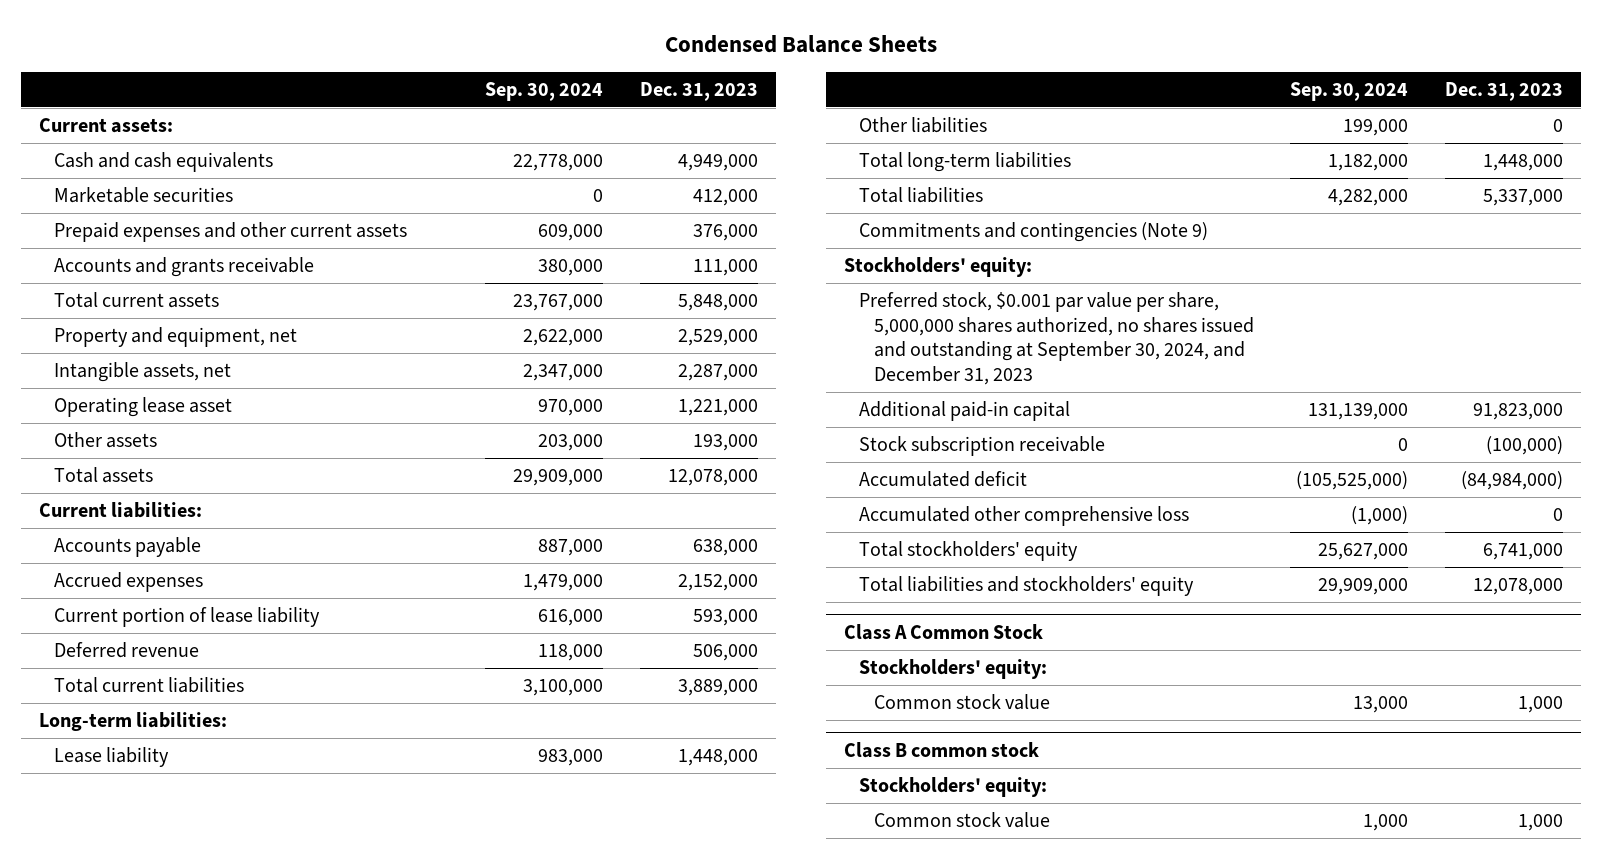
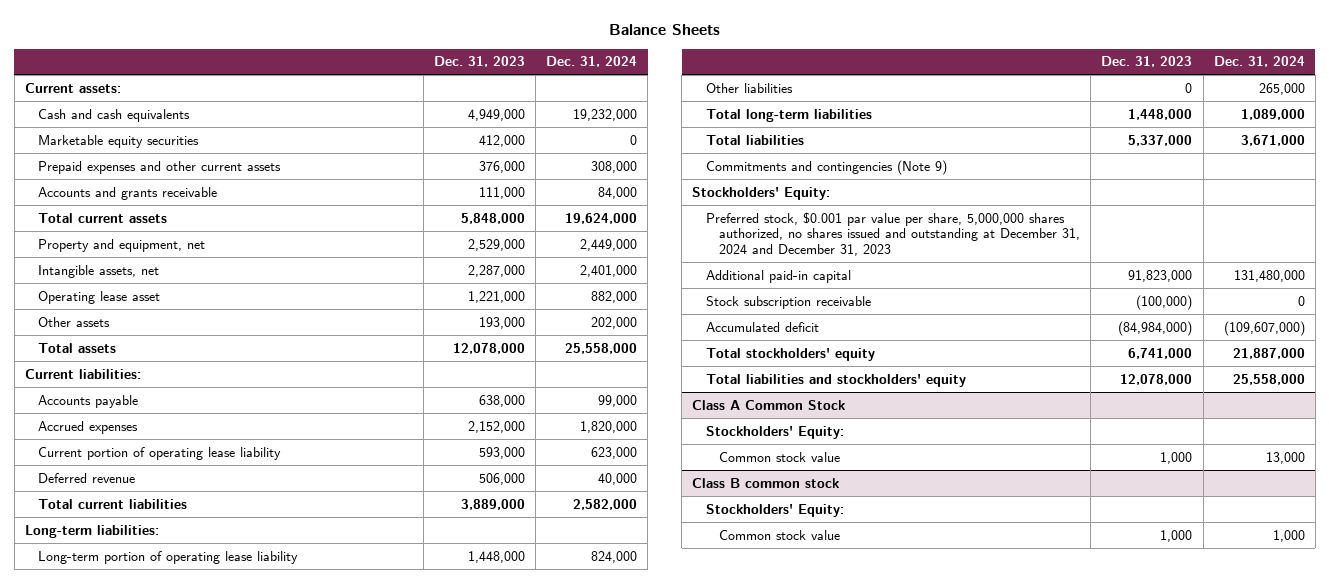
[664,34,937,53] Condensed Balance Sheets -> [608,24,720,36] Balance Sheets
[485,81,604,101] Sep. 30, 2024 -> none
none -> [546,56,638,68] Dec. 31, 2024
[53,187,233,204] Marketable securities -> [38,134,200,148] Marketable equity securities
[53,607,320,628] Current portion of lease liability -> [38,446,282,460] Current portion of operating lease liability
[53,747,169,768] Lease liability -> [38,550,299,564] Long-term portion of operating lease liability
[844,257,1033,278] Stockholders' equity: -> [692,186,831,200] Stockholders' Equity:
[859,292,1254,385] Preferred stock, $0.001 par value per share, 5,000,000 shares authorized, no shares issued and outstanding at September 30, 2024, and December 31, 2023 -> [705,211,1081,257] Preferred stock, $0.001 par value per share, 5,000,000 shares authorized, no shares issued and outstanding at December 31, 2024 and December 31, 2023
[859,506,1190,527] Accumulated other comprehensive loss -> none
[859,659,1048,680] Stockholders' equity: -> [705,425,844,439] Stockholders' Equity:
[859,777,1048,798] Stockholders' equity: -> [705,503,844,517] Stockholders' Equity:

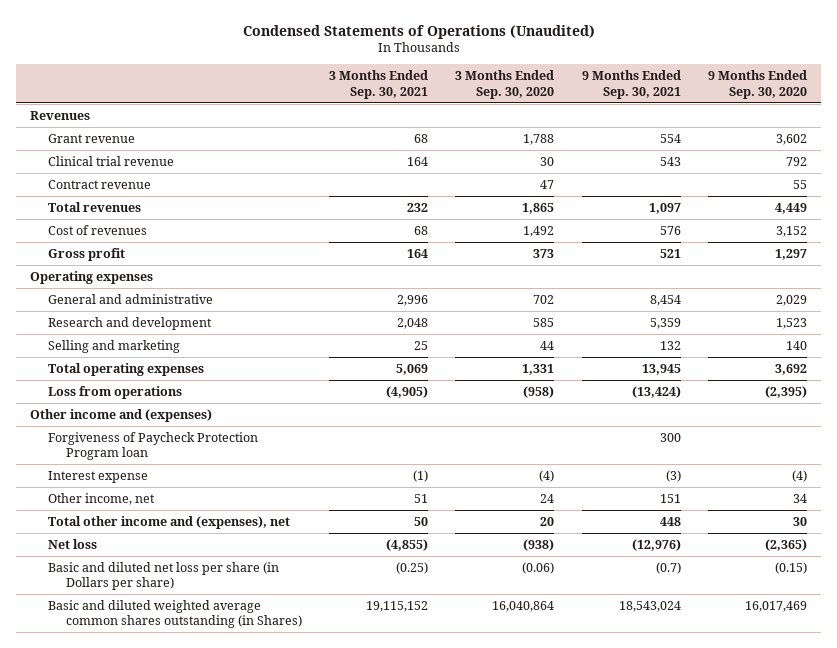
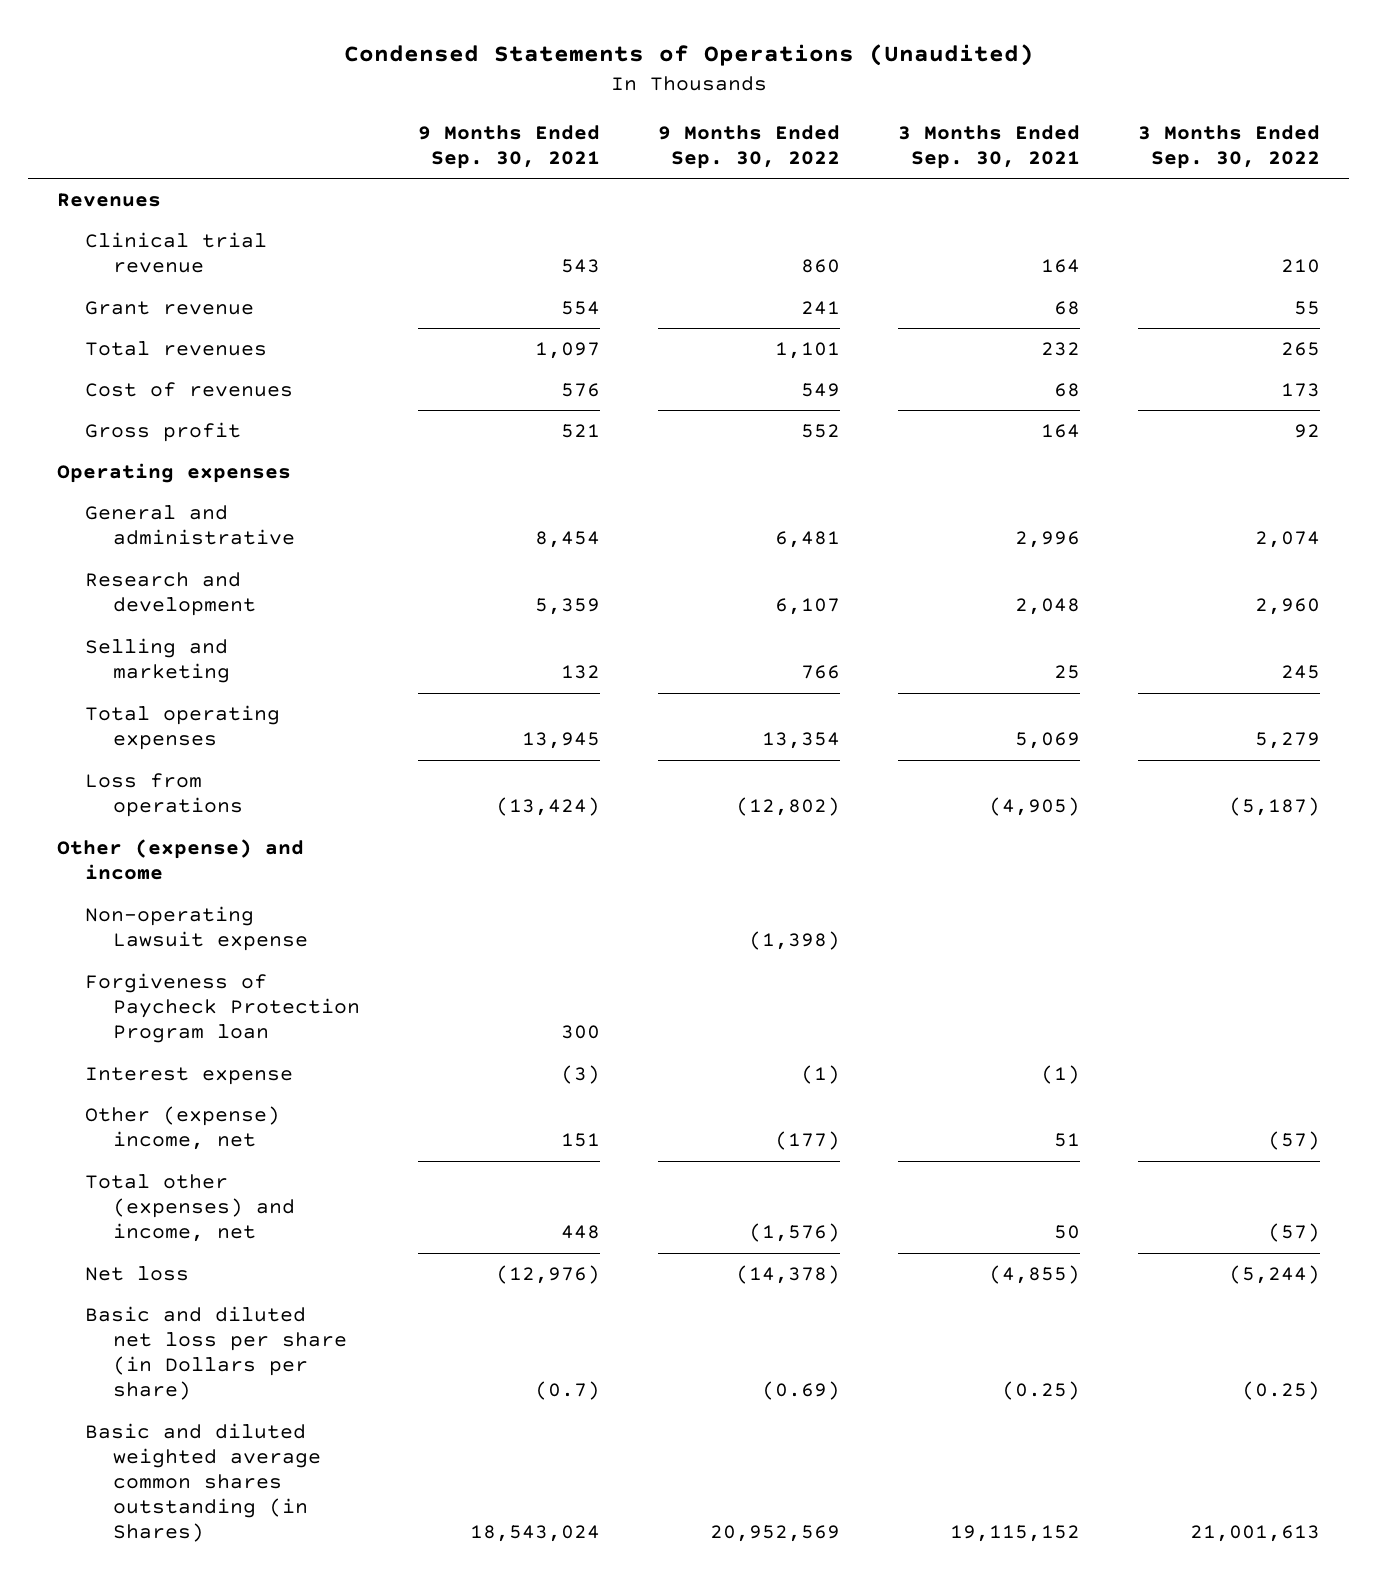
[455,70,555,99] 3 Months Ended Sep. 30, 2020 -> none
[707,70,807,99] 9 Months Ended Sep. 30, 2020 -> none
none -> [658,124,841,169] 9 Months Ended Sep. 30, 2022
none -> [1138,124,1321,169] 3 Months Ended Sep. 30, 2022
[47,179,151,189] Contract revenue -> none
[47,133,135,143] Grant revenue -> [85,301,255,316] Grant revenue
[30,408,213,422] Other income and (expenses) -> [57,839,305,881] Other (expense) and income
none -> [85,906,309,952] Non-operating Lawsuit expense
[47,492,155,505] Other income, net -> [85,1106,281,1151] Other (expense) income, net
[47,515,290,529] Total other income and (expenses), net -> [85,1174,296,1243] Total other (expenses) and income, net

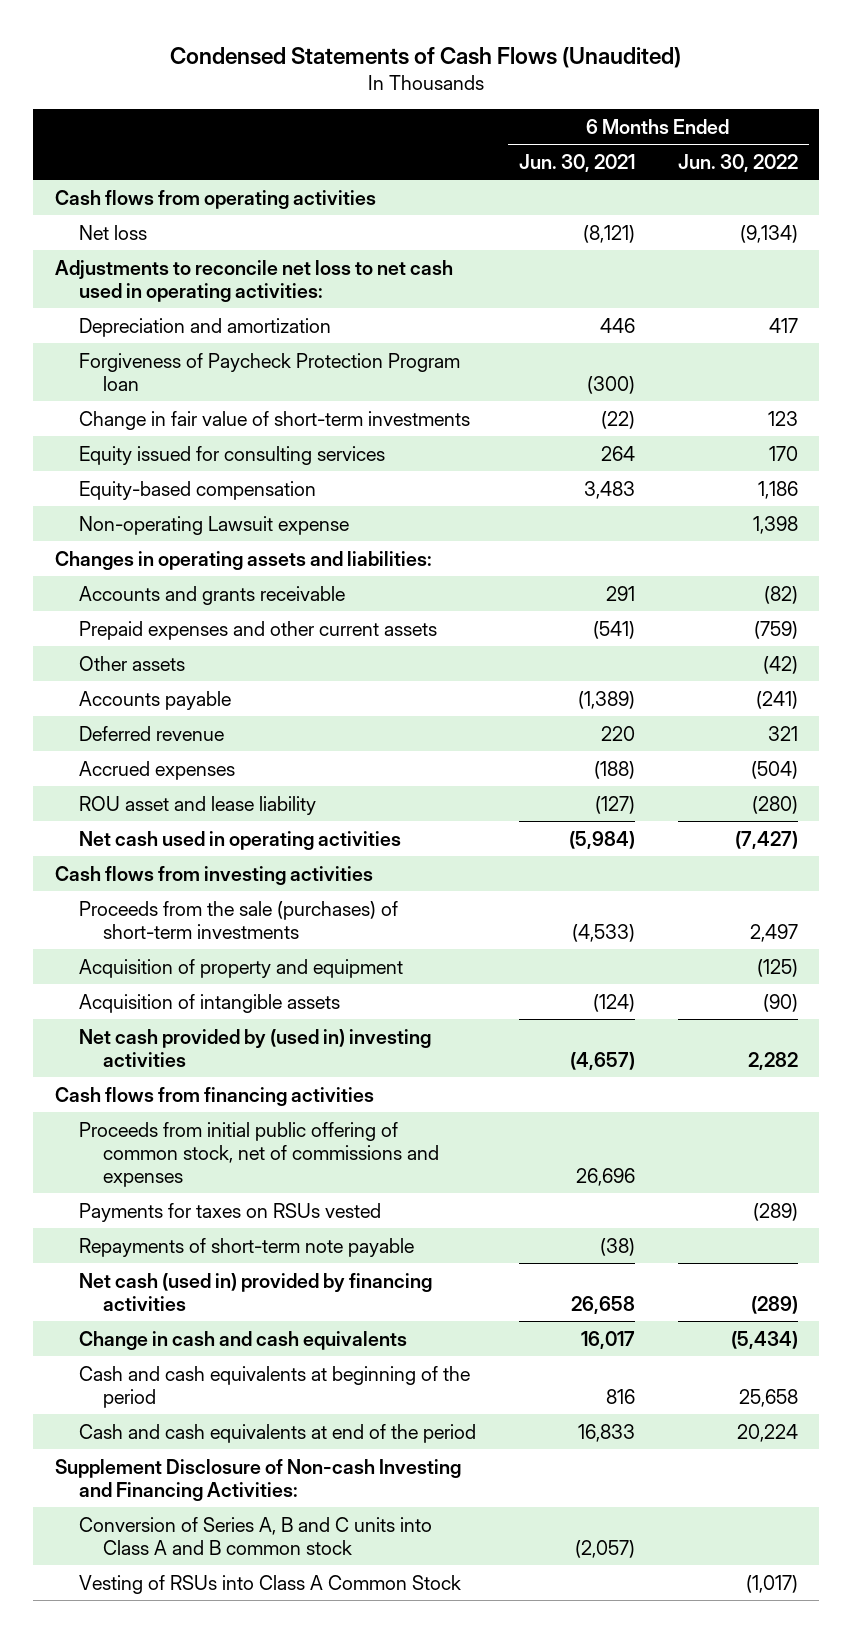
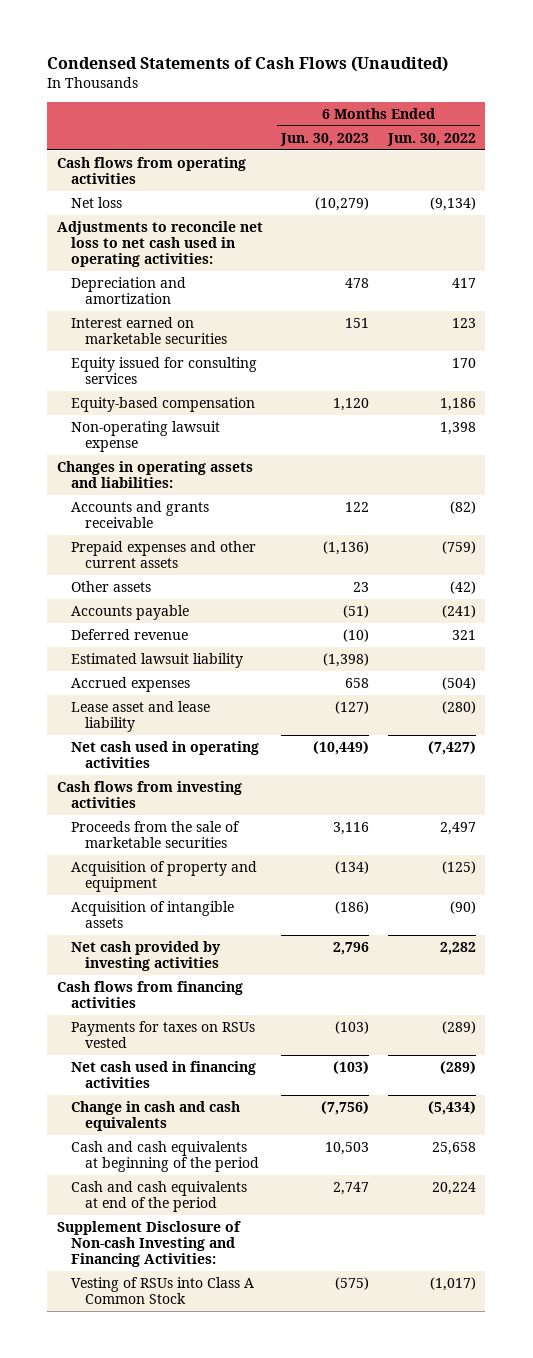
[518,153,635,172] Jun. 30, 2021 -> none
none -> [280,132,370,146] Jun. 30, 2023
[78,352,460,391] Forgiveness of Paycheck Protection Program loan -> none
[78,410,470,430] Change in fair value of short-term investments -> [71,317,228,345] Interest earned on marketable securities
[78,515,349,535] Non-operating Lawsuit expense -> [71,421,221,453] Non-operating lawsuit expense
none -> [71,653,244,669] Estimated lawsuit liability
[78,795,316,815] ROU asset and lease liability -> [71,701,211,733] Lease asset and lease liability
[78,900,398,939] Proceeds from the sale (purchases) of short-term investments -> [71,821,241,849] Proceeds from the sale of marketable securities
[78,1028,431,1067] Net cash provided by (used in) investing activities -> [71,941,222,972] Net cash provided by investing activities
[78,1121,439,1188] Proceeds from initial public offering of common stock, net of commissions and expenses -> none
[78,1237,414,1257] Repayments of short-term note payable -> none
[78,1272,432,1311] Net cash (used in) provided by financing activities -> [71,1061,257,1089] Net cash used in financing activities
[78,1516,432,1555] Conversion of Series A, B and C units into Class A and B common stock -> none

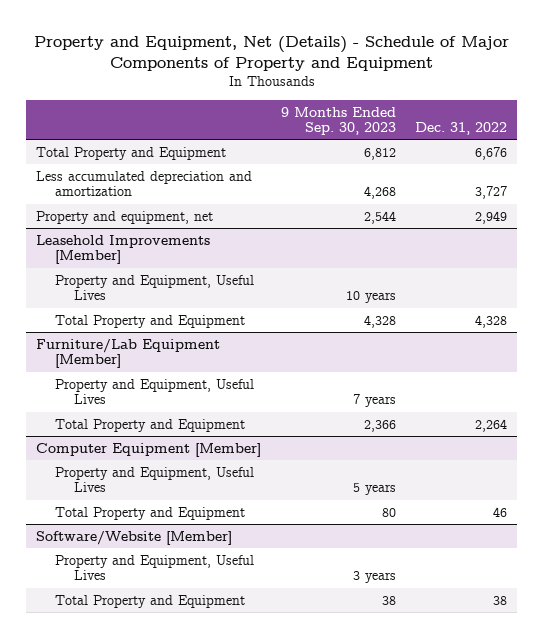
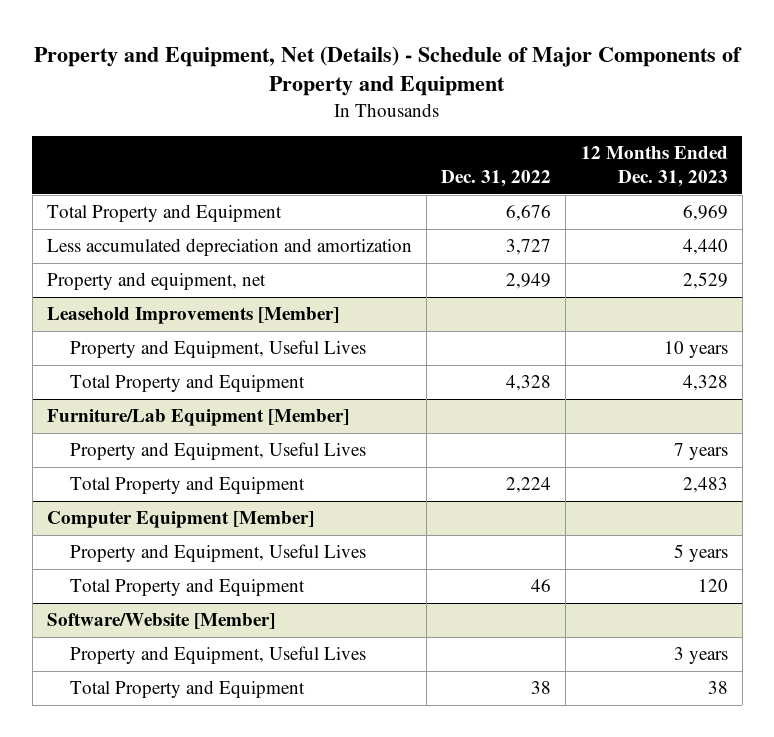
[280,106,396,136] 9 Months Ended Sep. 30, 2023 -> none
none -> [580,145,728,187] 12 Months Ended Dec. 31, 2023
[475,418,508,432] 2,264 -> [506,477,552,494] 2,224

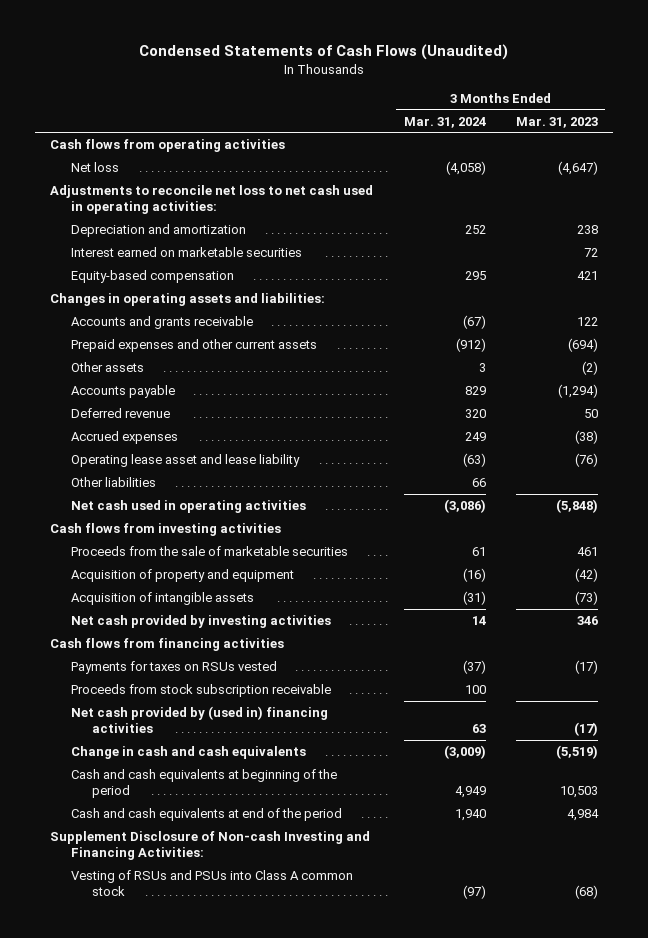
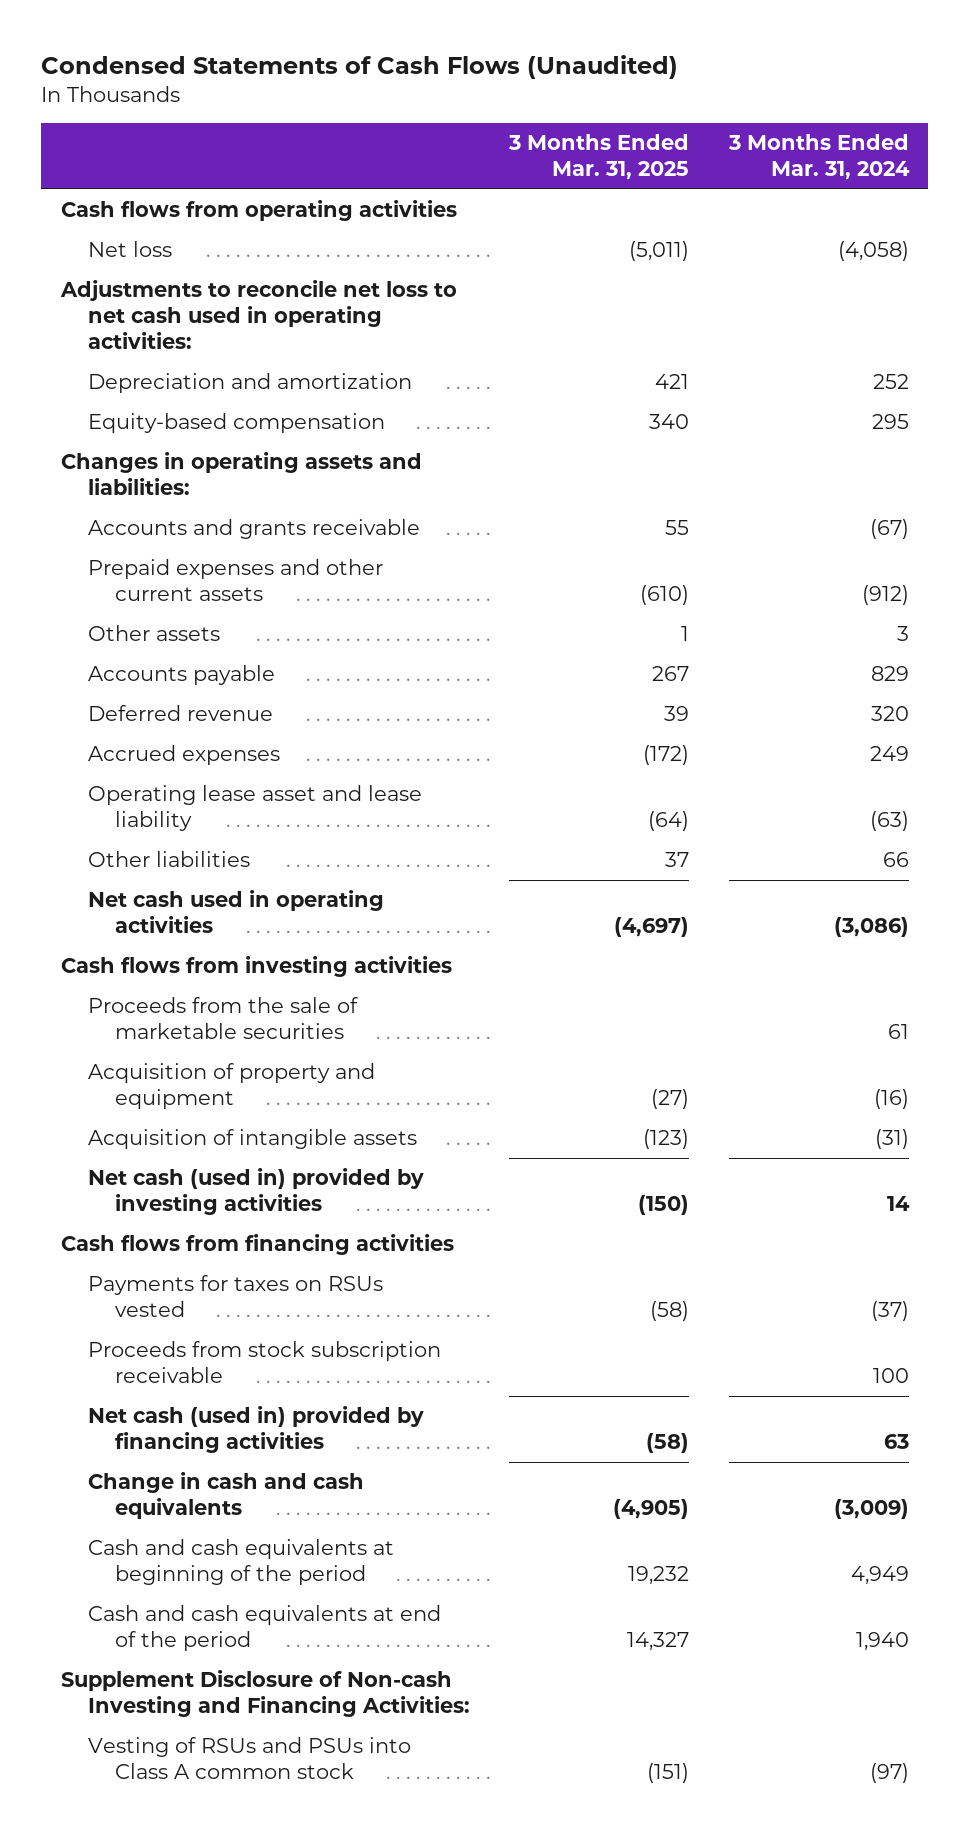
[515,116,598,128] Mar. 31, 2023 -> none
none -> [508,134,690,181] 3 Months Ended Mar. 31, 2025
[71,247,303,258] Interest earned on marketable securities -> none
[71,615,332,629] Net cash provided by investing activities -> [87,1168,424,1216] Net cash (used in) provided by investing activities
[71,706,329,734] Net cash provided by (used in) financing activities -> [87,1406,424,1454] Net cash (used in) provided by financing activities

